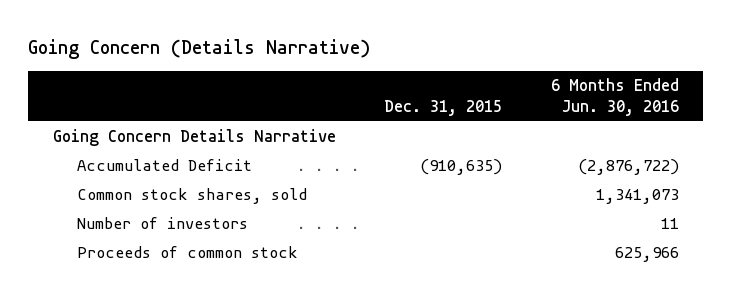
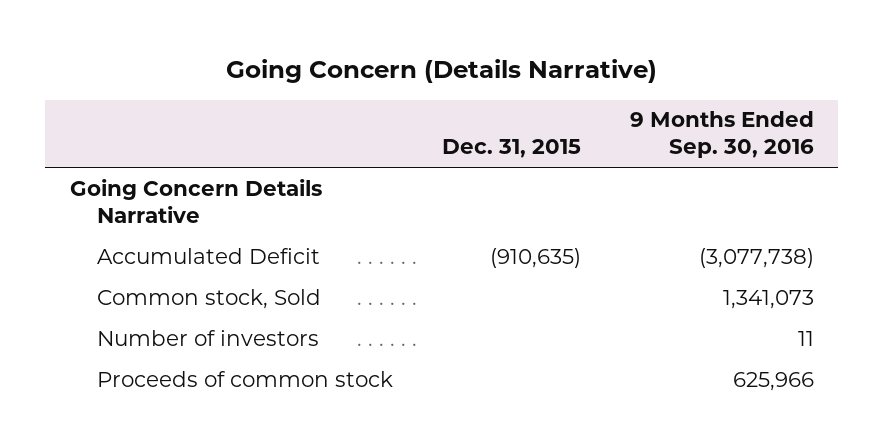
[551,78,680,117] 6 Months Ended Jun. 30, 2016 -> none
none -> [629,111,814,159] 9 Months Ended Sep. 30, 2016
[77,188,308,205] Common stock shares, sold -> [96,288,321,309] Common stock, Sold

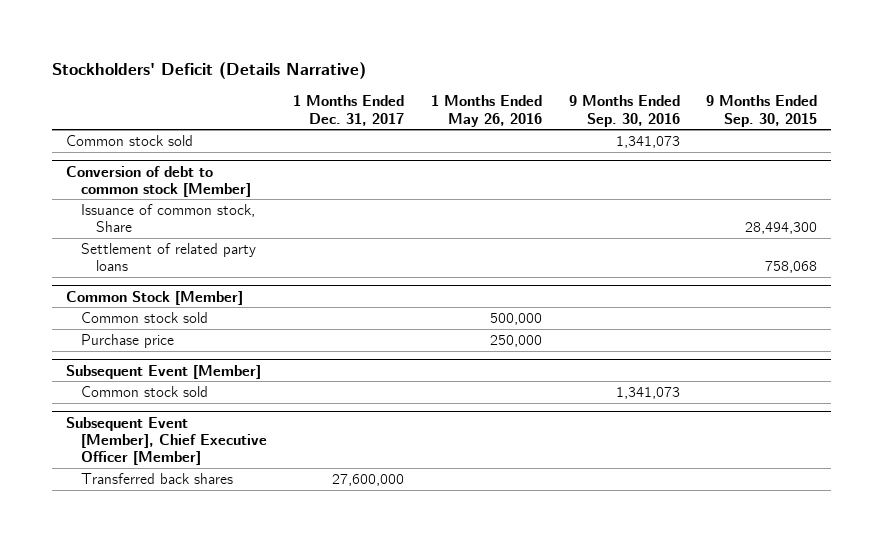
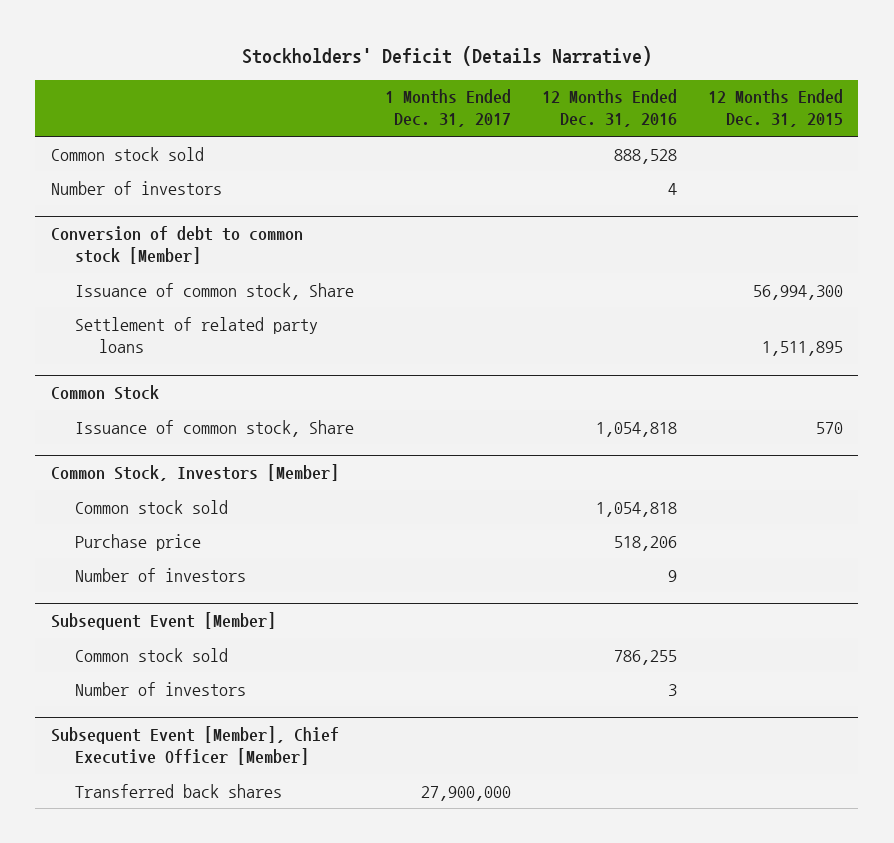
[430,95,542,127] 1 Months Ended May 26, 2016 -> none
[568,95,680,127] 9 Months Ended Sep. 30, 2016 -> none
[706,95,818,127] 9 Months Ended Sep. 30, 2015 -> none
none -> [541,89,677,128] 12 Months Ended Dec. 31, 2016
none -> [707,89,843,128] 12 Months Ended Dec. 31, 2015
none -> [50,180,222,195] Number of investors
[80,311,208,323] Common stock sold -> none
[80,333,174,348] Purchase price -> none
[65,290,243,305] Common Stock [Member] -> [50,384,159,400] Common Stock
none -> [74,419,354,437] Issuance of common stock, Share
none -> [50,463,339,481] Common Stock, Investors [Member]
none -> [74,499,228,514] Common stock sold
none -> [74,533,201,551] Purchase price
none -> [74,567,246,582] Number of investors
none -> [74,681,246,696] Number of investors
[332,473,405,486] 27,600,000 -> [420,785,511,801] 27,900,000

